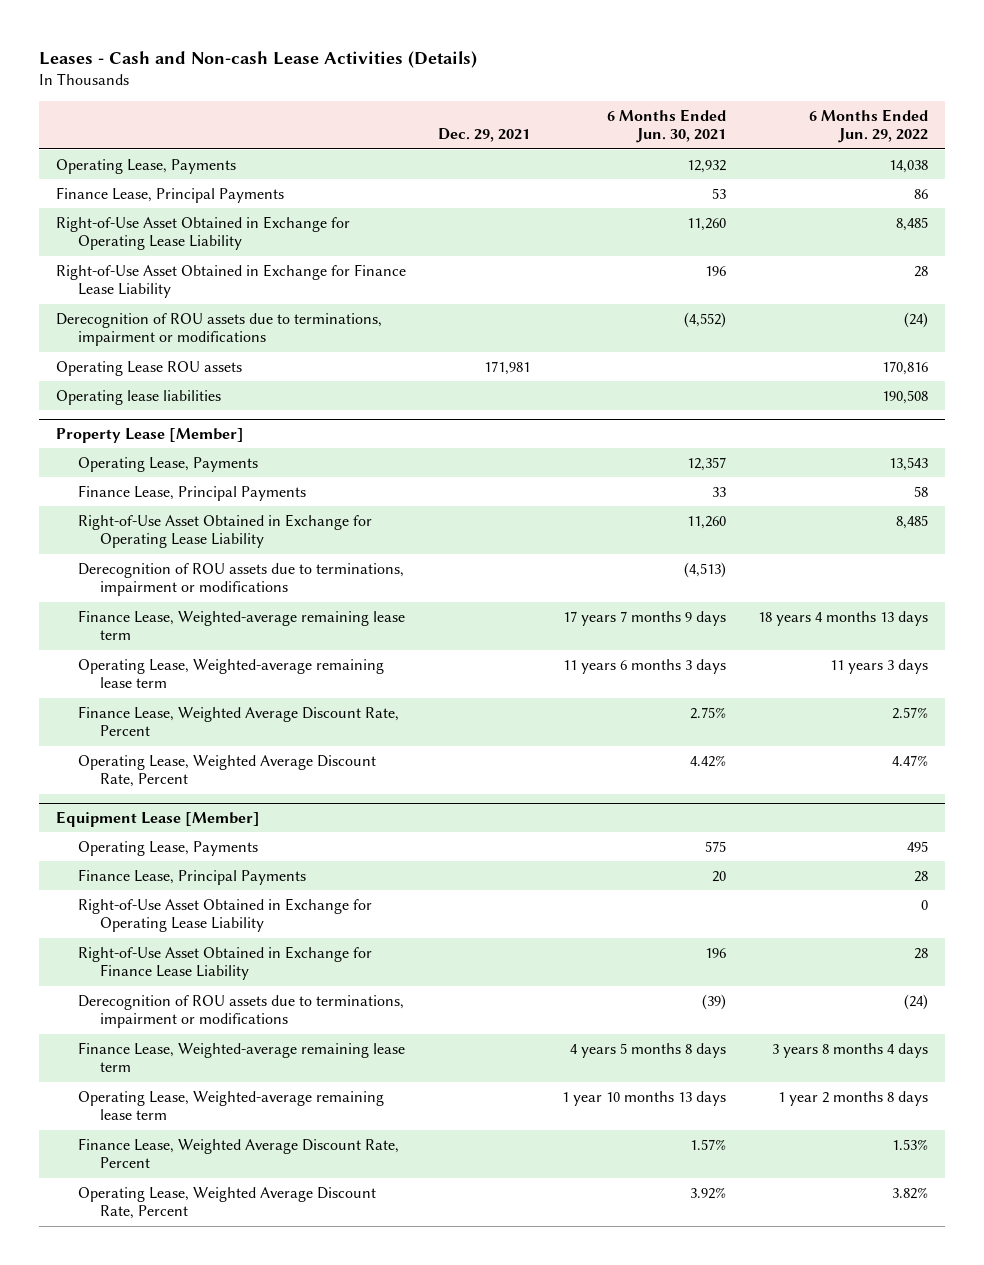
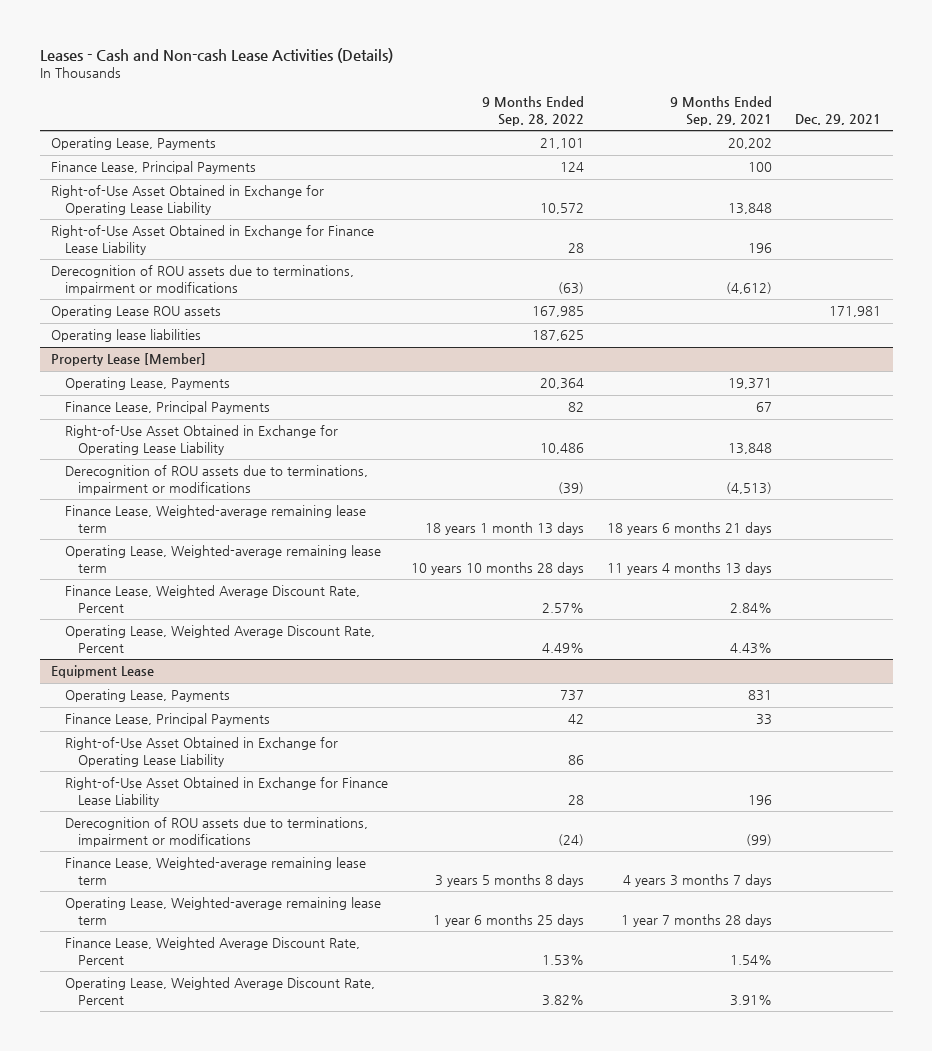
[607,108,727,144] 6 Months Ended Jun. 30, 2021 -> none
[809,108,929,144] 6 Months Ended Jun. 29, 2022 -> none
none -> [481,96,584,126] 9 Months Ended Sep. 28, 2022
none -> [669,96,772,126] 9 Months Ended Sep. 29, 2021
[55,810,260,827] Equipment Lease [Member] -> [51,665,155,679] Equipment Lease

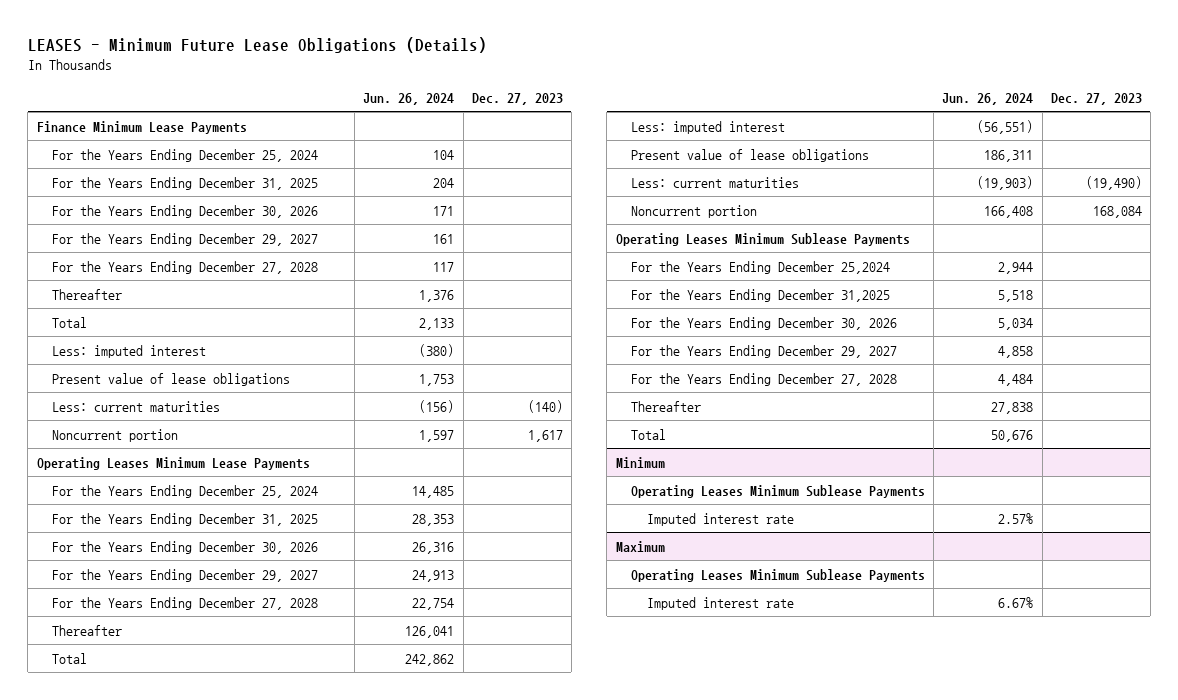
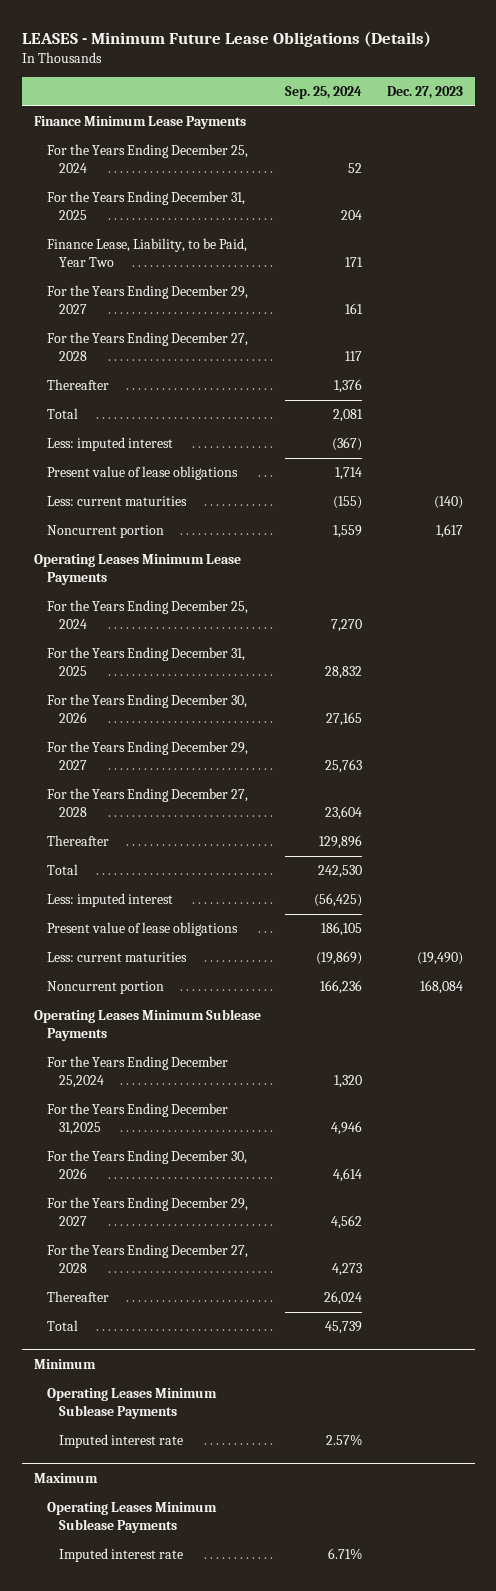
[363,92,455,105] Jun. 26, 2024 -> none
none -> [285,86,363,100] Sep. 25, 2024
[52,204,319,218] For the Years Ending December 30, 2026 -> [46,238,247,268] Finance Lease, Liability, to be Paid, Year Two

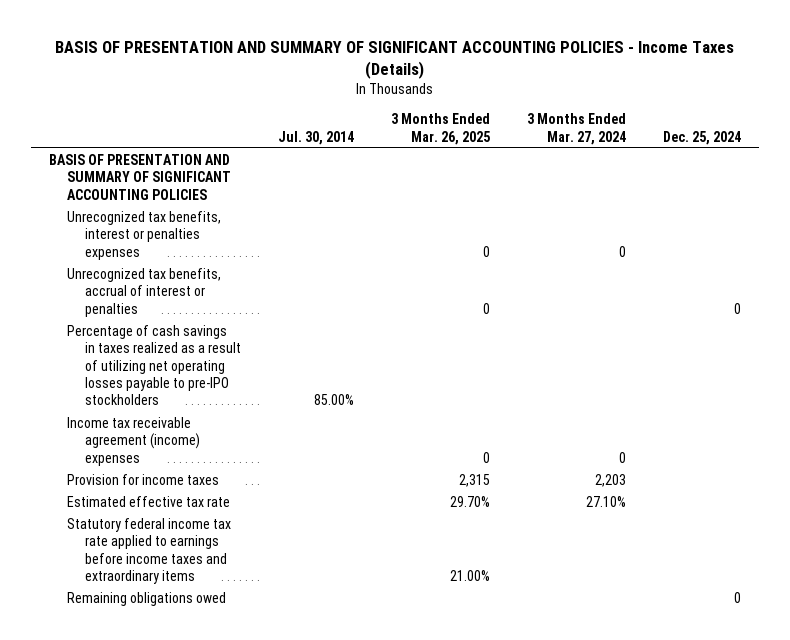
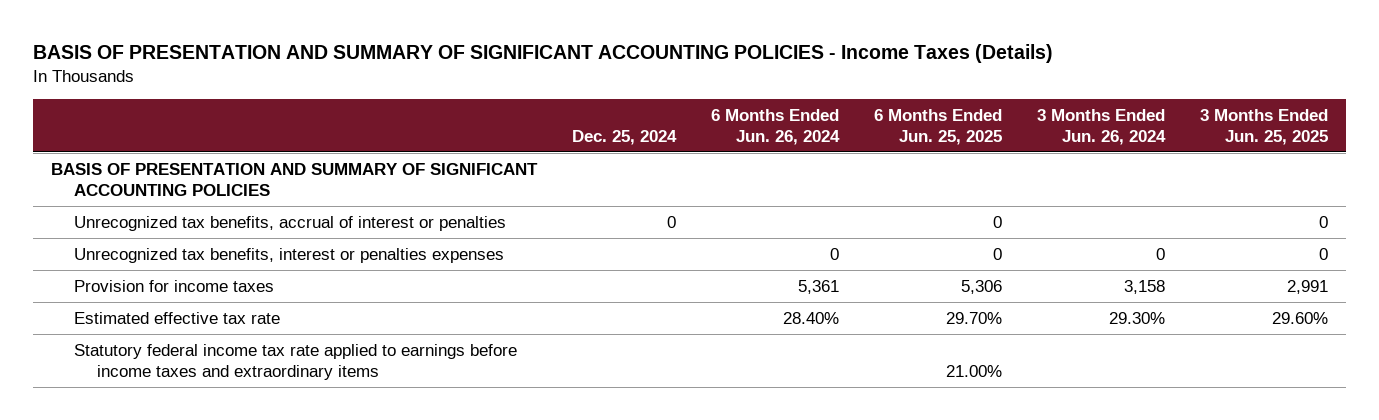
[278,130,355,145] Jul. 30, 2014 -> none
[391,113,491,145] 3 Months Ended Mar. 26, 2025 -> none
[527,113,627,145] 3 Months Ended Mar. 27, 2024 -> none
none -> [711,108,841,145] 6 Months Ended Jun. 26, 2024
none -> [874,108,1003,145] 6 Months Ended Jun. 25, 2025
none -> [1037,108,1167,145] 3 Months Ended Jun. 26, 2024
none -> [1200,108,1329,145] 3 Months Ended Jun. 25, 2025
[67,325,242,406] Percentage of cash savings in taxes realized as a result of utilizing net operating losses payable to pre-IPO stockholders -> none
[67,417,201,466] Income tax receivable agreement (income) expenses -> none
[67,211,222,260] Unrecognized tax benefits, interest or penalties expenses -> [73,247,504,263] Unrecognized tax benefits, interest or penalties expenses
[67,592,227,607] Remaining obligations owed -> none

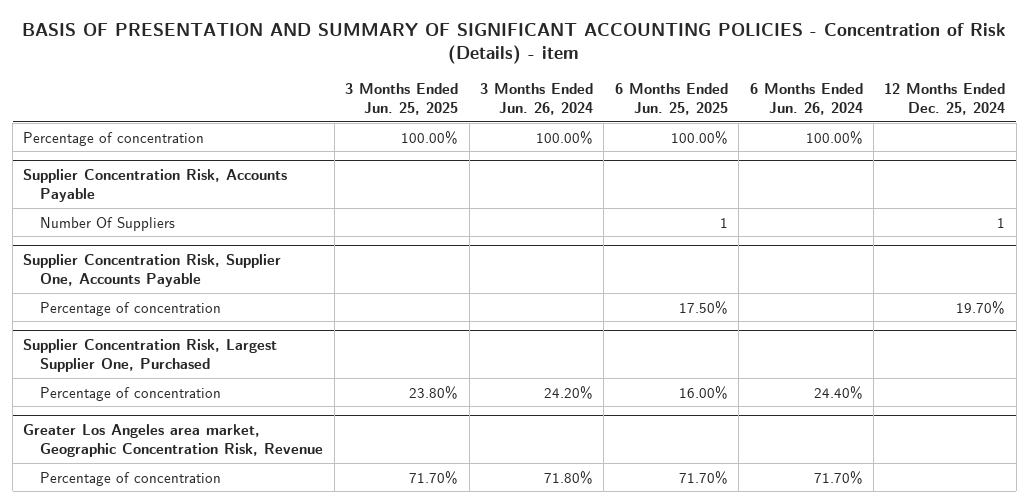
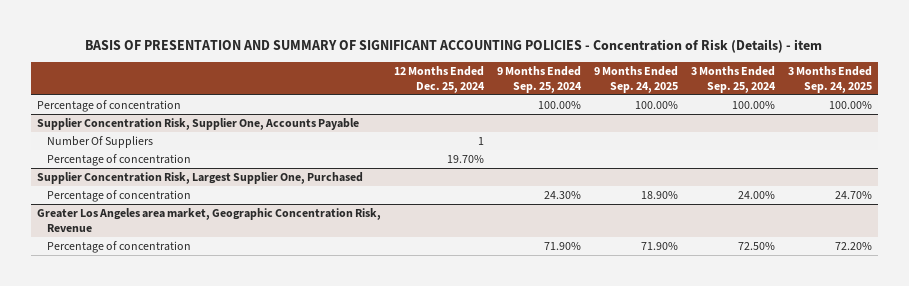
[345,82,459,116] 3 Months Ended Jun. 25, 2025 -> none
[479,82,593,116] 3 Months Ended Jun. 26, 2024 -> none
[614,82,728,116] 6 Months Ended Jun. 25, 2025 -> none
[749,82,863,116] 6 Months Ended Jun. 26, 2024 -> none
none -> [496,65,582,93] 9 Months Ended Sep. 25, 2024
none -> [593,65,678,93] 9 Months Ended Sep. 24, 2025
none -> [690,65,776,93] 3 Months Ended Sep. 25, 2024
none -> [787,65,872,93] 3 Months Ended Sep. 24, 2025
[23,169,288,203] Supplier Concentration Risk, Accounts Payable -> none
[40,216,176,231] Number Of Suppliers -> none
none -> [47,136,154,149] Number Of Suppliers

